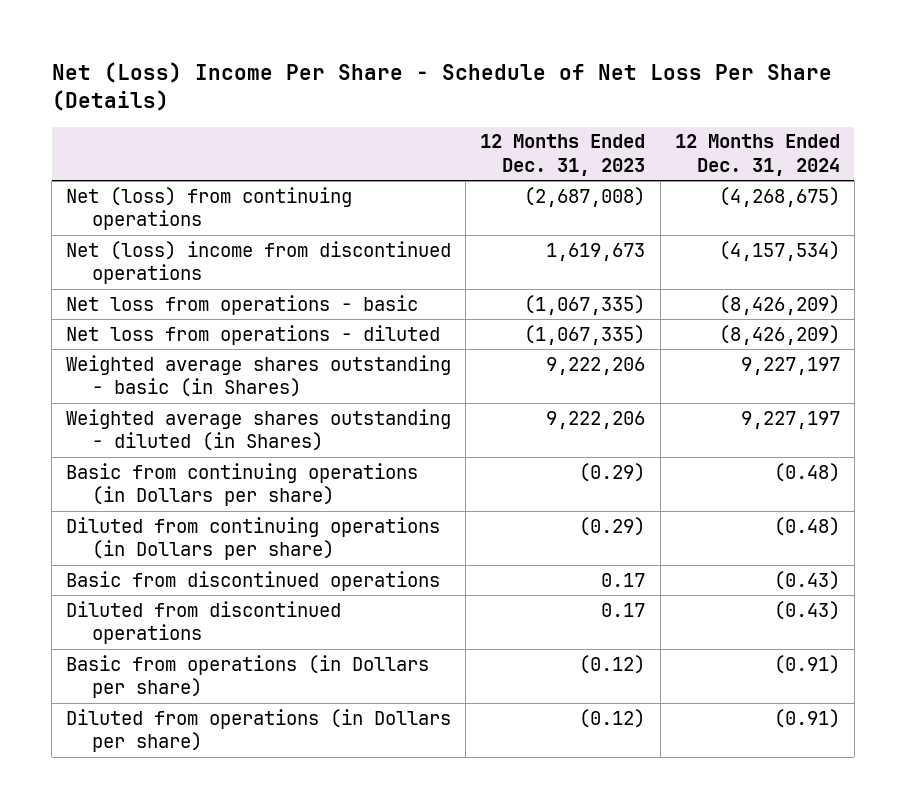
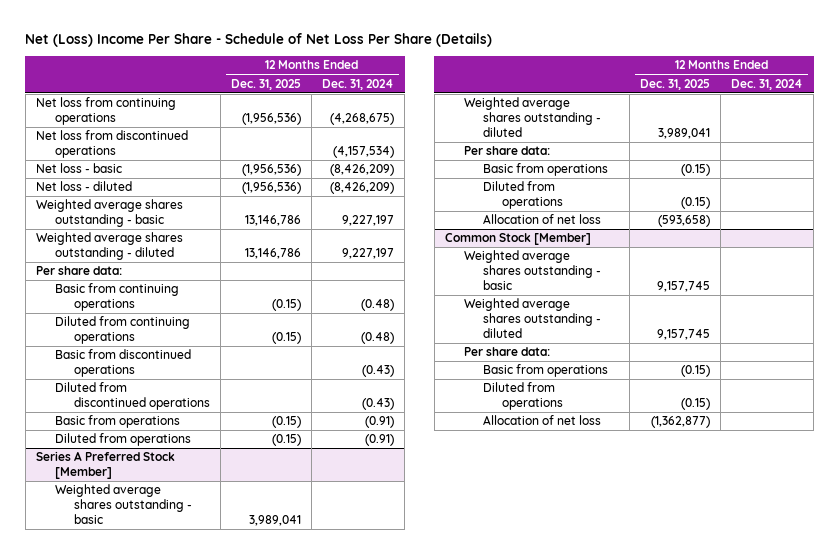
[480,134,646,176] 12 Months Ended Dec. 31, 2023 -> none
none -> [230,78,301,90] Dec. 31, 2025
[66,186,353,231] Net (loss) from continuing operations -> [35,97,176,125] Net loss from continuing operations
[66,240,452,285] Net (loss) income from discontinued operations -> [35,130,188,158] Net loss from discontinued operations
[66,294,419,315] Net loss from operations - basic -> [35,163,122,174] Net loss - basic
[66,324,441,345] Net loss from operations - diluted -> [35,181,132,192] Net loss - diluted
[66,354,452,398] Weighted average shares outstanding - basic (in Shares) -> [35,199,183,227] Weighted average shares outstanding - basic
[66,408,452,452] Weighted average shares outstanding - diluted (in Shares) -> [35,232,183,260] Weighted average shares outstanding - diluted
none -> [35,266,122,276] Per share data:
[66,462,419,507] Basic from continuing operations (in Dollars per share) -> [54,283,179,311] Basic from continuing operations
[66,516,441,561] Diluted from continuing operations (in Dollars per share) -> [54,316,190,344] Diluted from continuing operations
[66,654,430,699] Basic from operations (in Dollars per share) -> [54,415,180,429] Basic from operations
[66,708,452,753] Diluted from operations (in Dollars per share) -> [54,433,191,447] Diluted from operations
none -> [35,451,175,479] Series A Preferred Stock [Member]
none -> [54,484,192,524] Weighted average shares outstanding - basic
none -> [463,97,601,137] Weighted average shares outstanding - diluted
none -> [463,146,550,156] Per share data:
none -> [482,163,608,177] Basic from operations
none -> [482,181,563,209] Diluted from operations
none -> [482,214,601,225] Allocation of net loss
none -> [444,233,591,246] Common Stock [Member]
none -> [463,250,601,290] Weighted average shares outstanding - basic
none -> [463,298,601,338] Weighted average shares outstanding - diluted
none -> [463,347,550,357] Per share data:
none -> [482,364,608,378] Basic from operations
none -> [482,382,563,410] Diluted from operations
none -> [482,415,601,426] Allocation of net loss

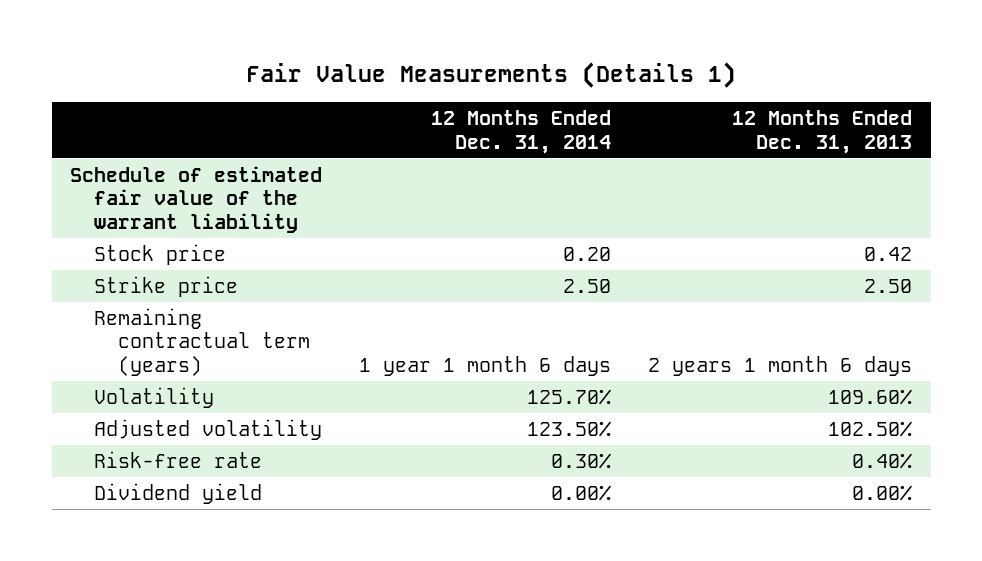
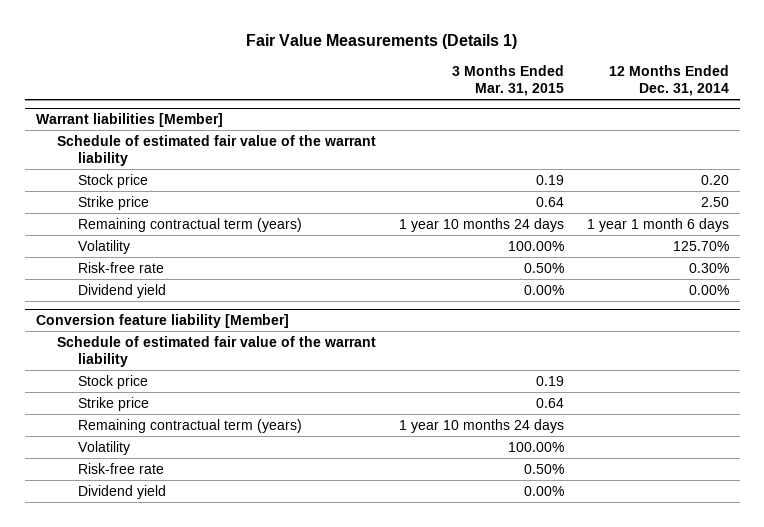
[732,110,913,154] 12 Months Ended Dec. 31, 2013 -> none
none -> [451,64,564,97] 3 Months Ended Mar. 31, 2015
none -> [35,113,223,128] Warrant liabilities [Member]
[94,418,323,440] Adjusted volatility -> none
none -> [35,314,289,329] Conversion feature liability [Member]
none -> [57,335,377,367] Schedule of estimated fair value of the warrant liability
none -> [78,374,149,389] Stock price
none -> [78,396,150,411] Strike price
none -> [78,418,303,433] Remaining contractual term (years)
none -> [78,440,131,455] Volatility
none -> [78,462,165,474] Risk-free rate
none -> [78,484,167,499] Dividend yield

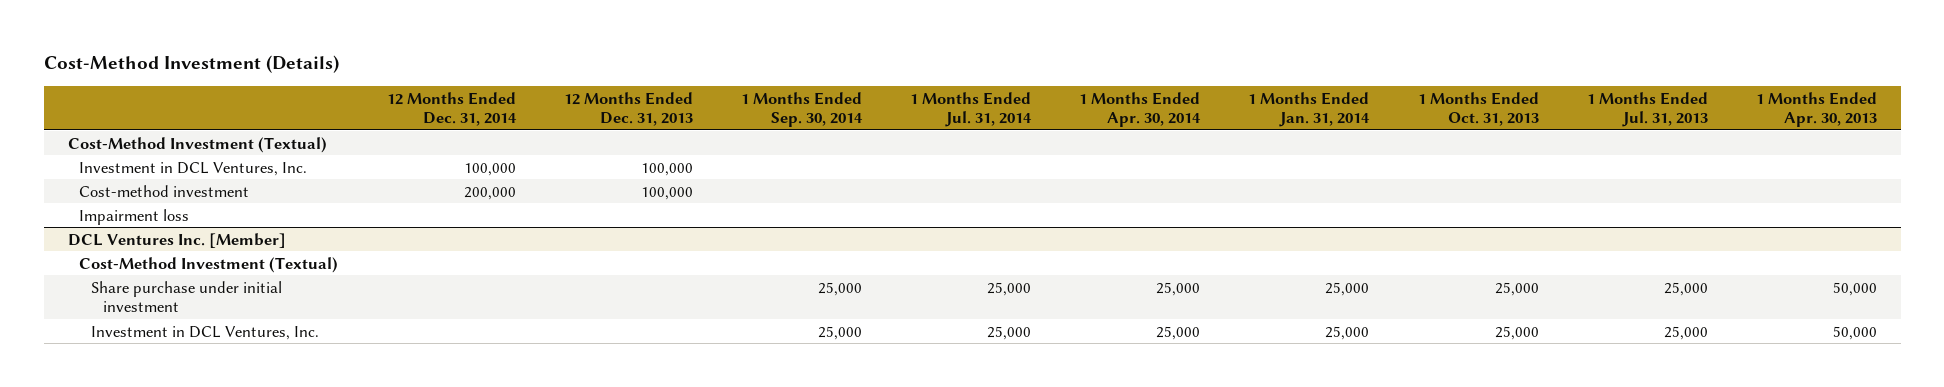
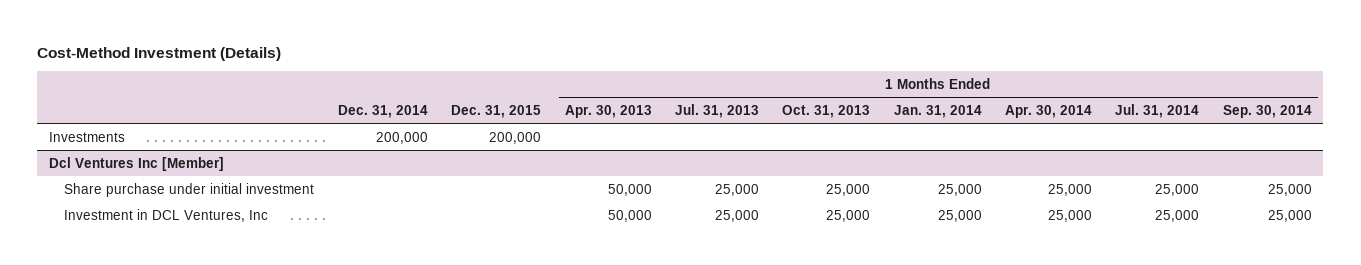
[386,91,517,127] 12 Months Ended Dec. 31, 2014 -> none
[563,91,693,127] 12 Months Ended Dec. 31, 2013 -> none
none -> [337,104,428,118] Dec. 31, 2014
none -> [451,104,542,118] Dec. 31, 2015
[67,136,327,153] Cost-Method Investment (Textual) -> none
[79,161,308,176] Investment in DCL Ventures, Inc. -> none
[79,208,190,225] Impairment loss -> none
[79,256,339,273] Cost-Method Investment (Textual) -> none
[79,184,250,197] Cost-method investment -> [49,131,126,142] Investments
[67,232,286,248] DCL Ventures Inc. [Member] -> [49,156,225,171] Dcl Ventures Inc [Member]
[91,325,320,340] Investment in DCL Ventures, Inc. -> [64,208,269,222] Investment in DCL Ventures, Inc

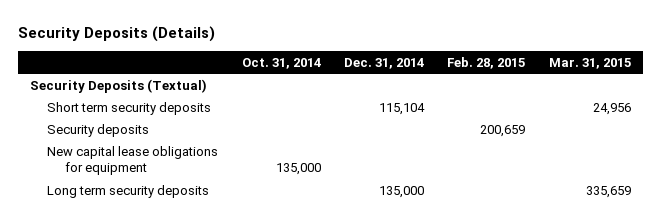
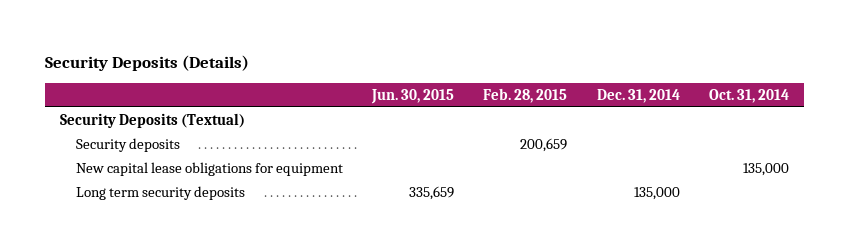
[548,57,631,69] Mar. 31, 2015 -> none
none -> [370,88,454,104] Jun. 30, 2015
[47,101,212,115] Short term security deposits -> none

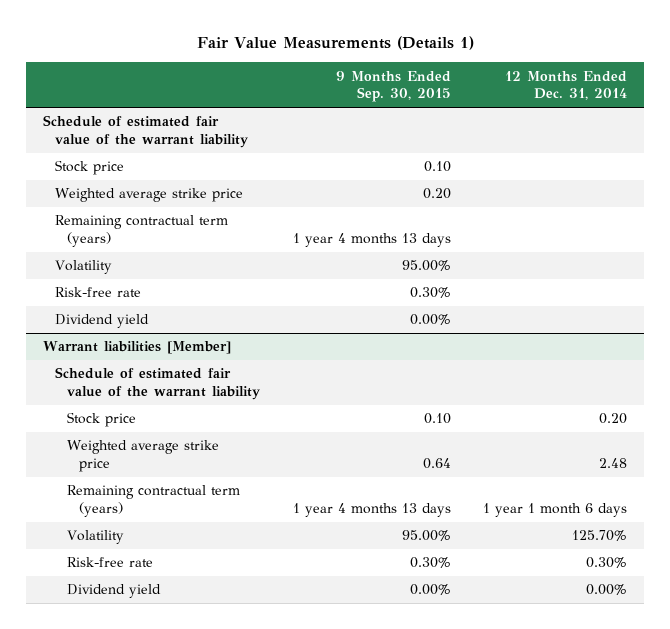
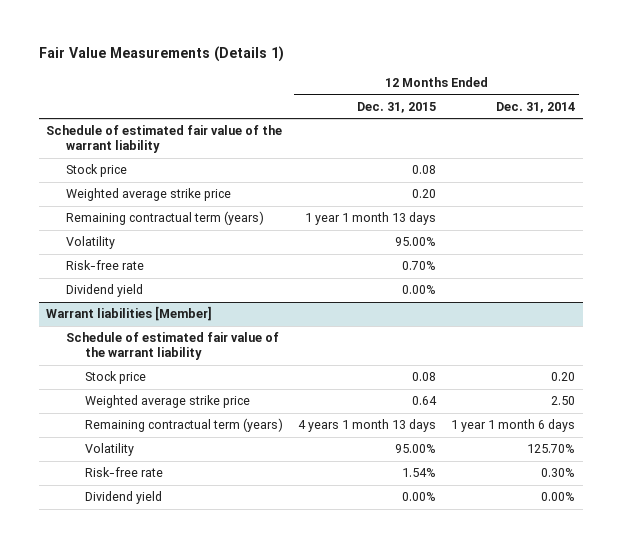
[335,70,451,103] 9 Months Ended Sep. 30, 2015 -> none
none -> [357,101,437,113] Dec. 31, 2015
[599,458,628,469] 2.48 -> [551,396,576,406] 2.50

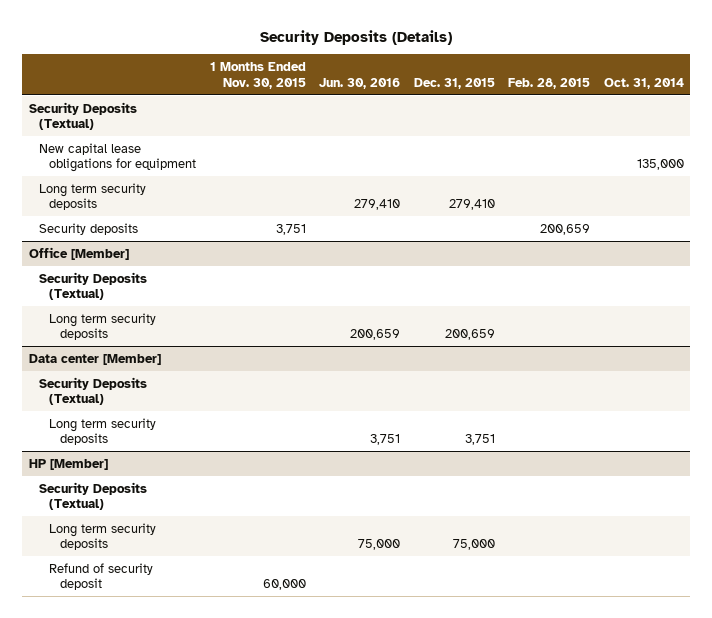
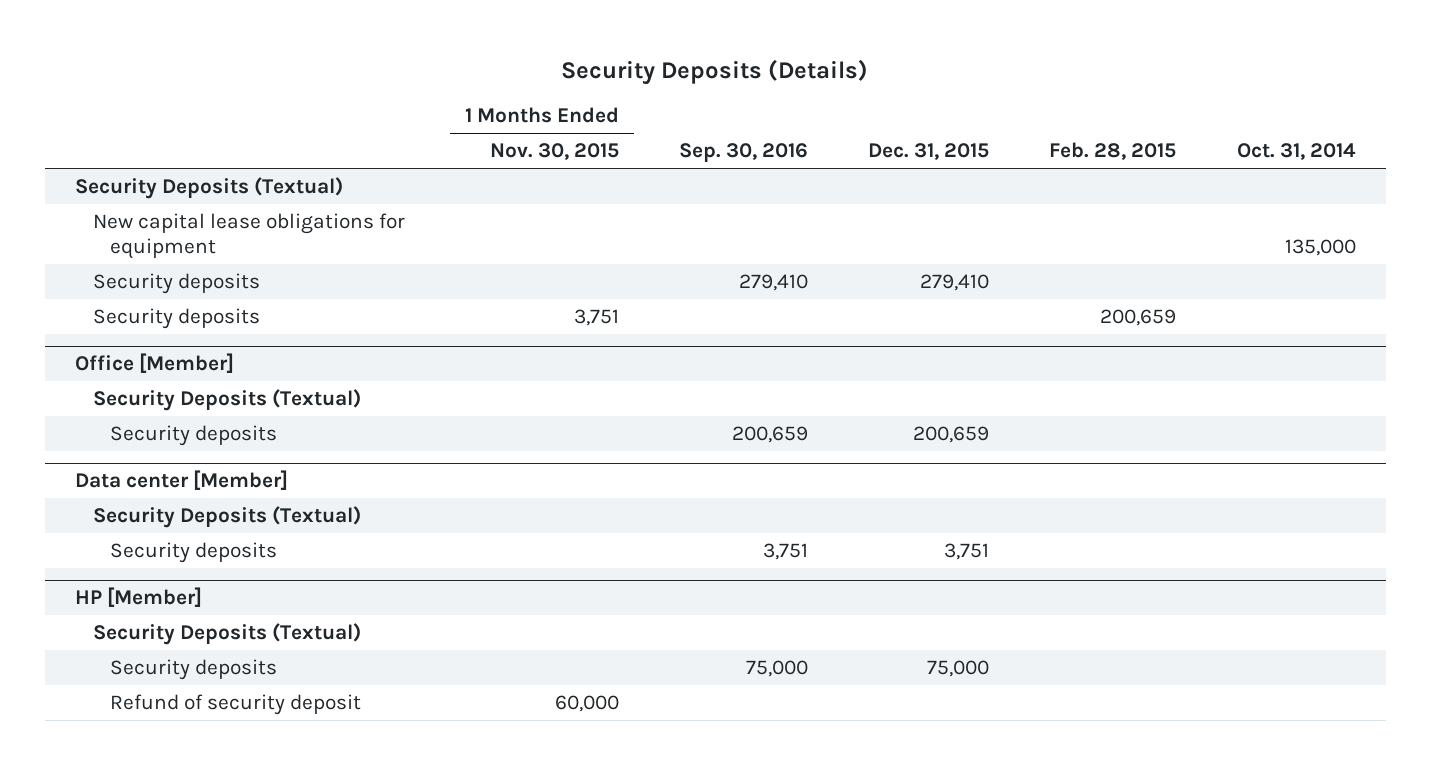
[319,77,401,89] Jun. 30, 2016 -> none
none -> [678,143,808,163] Sep. 30, 2016
[39,182,147,211] Long term security deposits -> [92,273,260,295] Security deposits
[49,312,157,341] Long term security deposits -> [109,425,277,447] Security deposits
[49,417,157,446] Long term security deposits -> [109,542,277,564] Security deposits
[49,522,157,551] Long term security deposits -> [109,659,277,681] Security deposits

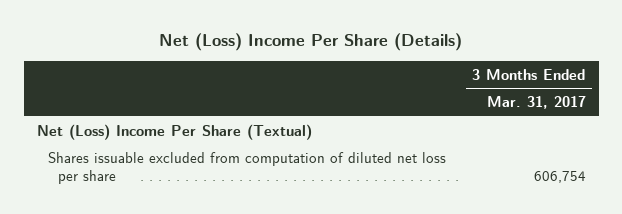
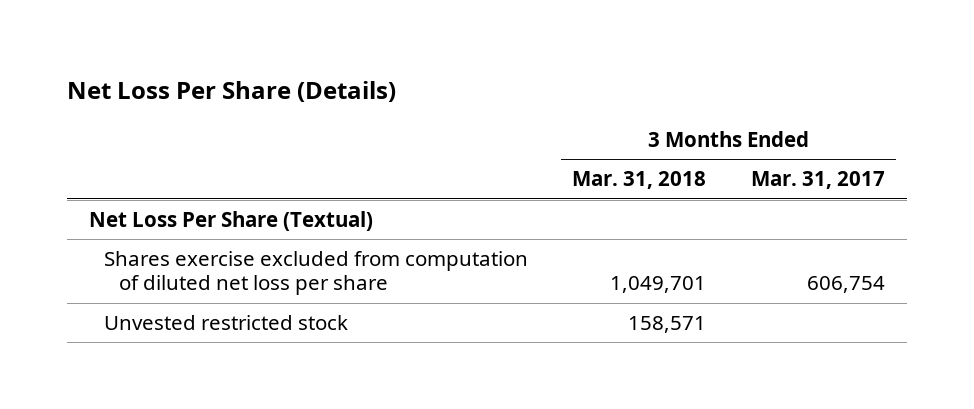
[159,33,463,52] Net (Loss) Income Per Share (Details) -> [66,80,396,102] Net Loss Per Share (Details)
none -> [572,171,707,190] Mar. 31, 2018
[36,123,312,140] Net (Loss) Income Per Share (Textual) -> [88,211,373,232] Net Loss Per Share (Textual)
[47,151,446,185] Shares issuable excluded from computation of diluted net loss per share -> [104,251,529,296] Shares exercise excluded from computation of diluted net loss per share
none -> [104,315,349,331] Unvested restricted stock

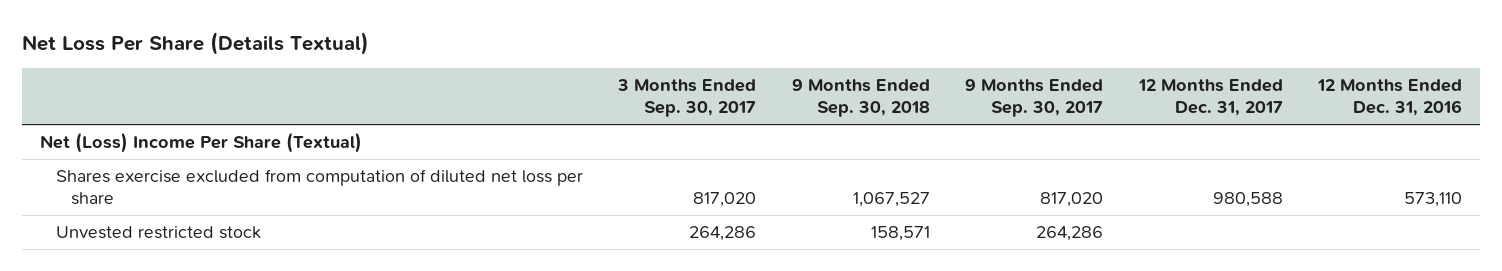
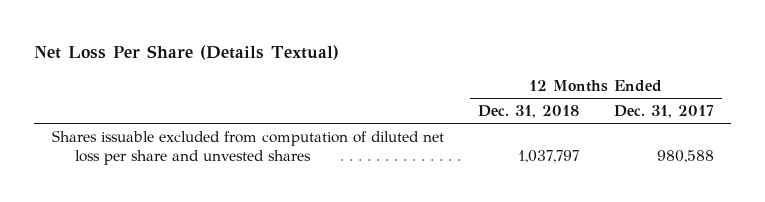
[617,79,757,118] 3 Months Ended Sep. 30, 2017 -> none
[791,79,930,118] 9 Months Ended Sep. 30, 2018 -> none
[965,79,1104,118] 9 Months Ended Sep. 30, 2017 -> none
[1317,79,1463,117] 12 Months Ended Dec. 31, 2016 -> none
none -> [478,105,580,119] Dec. 31, 2018
[40,131,363,153] Net (Loss) Income Per Share (Textual) -> none
[55,225,261,239] Unvested restricted stock -> none
[55,168,583,206] Shares exercise excluded from computation of diluted net loss per share -> [51,129,444,166] Shares issuable excluded from computation of diluted net loss per share and unvested shares

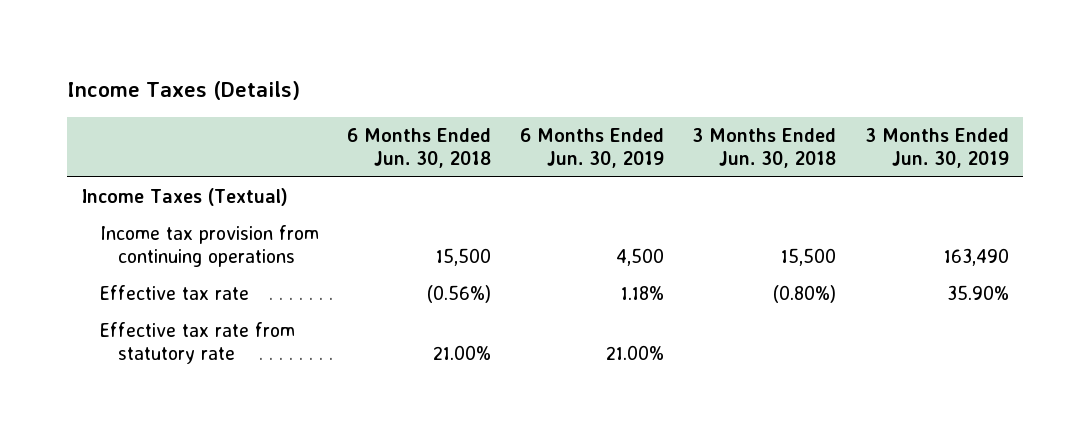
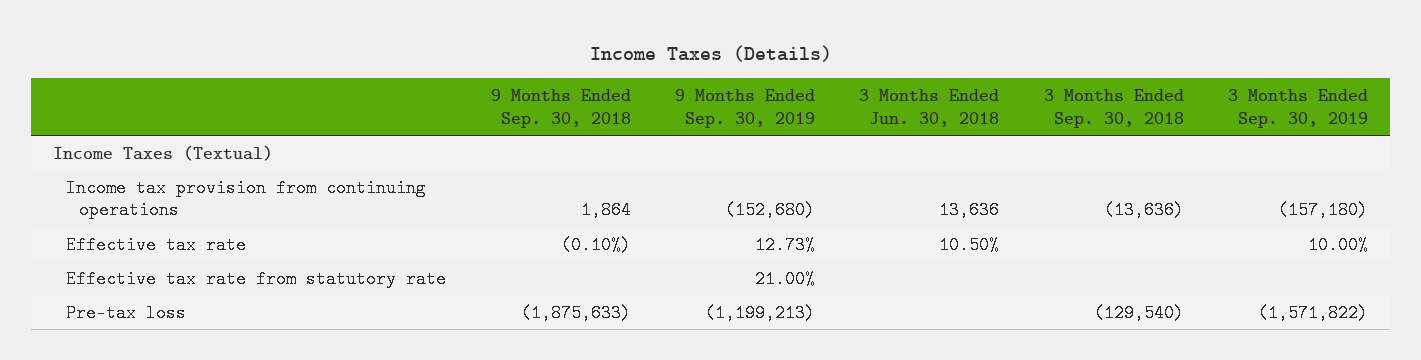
[347,127,492,168] 6 Months Ended Jun. 30, 2018 -> none
[519,127,664,168] 6 Months Ended Jun. 30, 2019 -> none
[864,127,1009,168] 3 Months Ended Jun. 30, 2019 -> none
none -> [490,89,631,128] 9 Months Ended Sep. 30, 2018
none -> [674,89,815,128] 9 Months Ended Sep. 30, 2019
none -> [1043,89,1184,128] 3 Months Ended Sep. 30, 2018
none -> [1227,89,1368,128] 3 Months Ended Sep. 30, 2019
[781,248,837,267] 15,500 -> [939,201,1000,220] 13,636
[773,284,837,303] (0.80%) -> [939,235,1000,254] 10.50%
none -> [66,303,187,322] Pre-tax loss

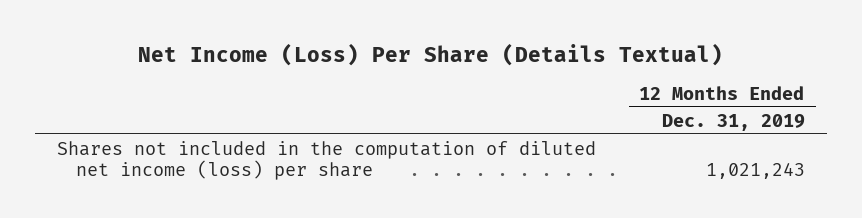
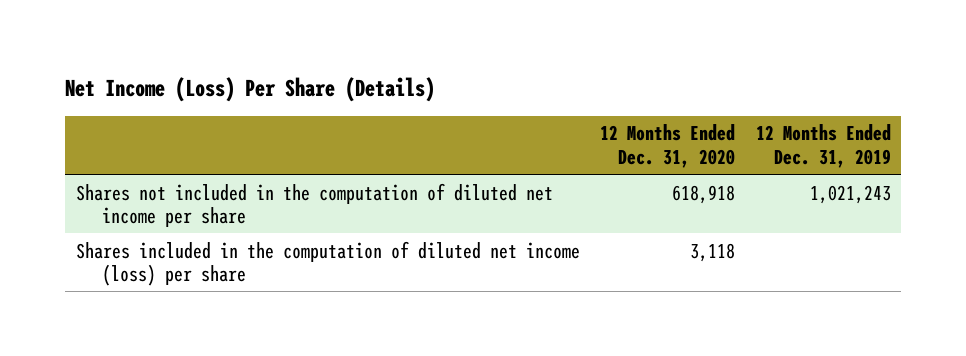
[137,43,723,67] Net Income (Loss) Per Share (Details Textual) -> [65,77,436,103] Net Income (Loss) Per Share (Details)
none -> [600,124,736,168] 12 Months Ended Dec. 31, 2020
[56,140,596,180] Shares not included in the computation of diluted net income (loss) per share -> [75,182,553,227] Shares not included in the computation of diluted net income per share
none -> [75,240,580,286] Shares included in the computation of diluted net income (loss) per share

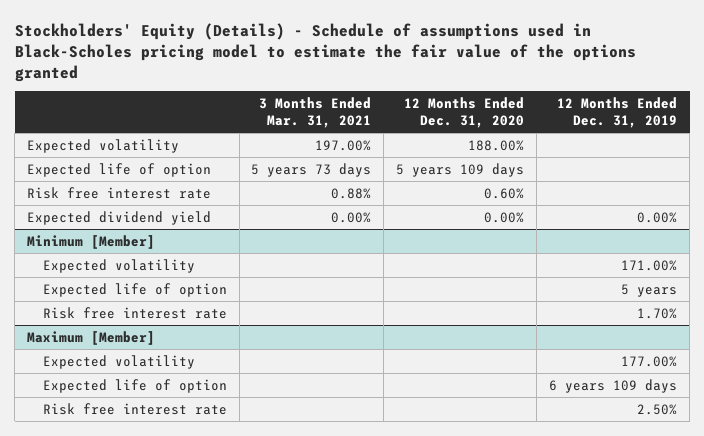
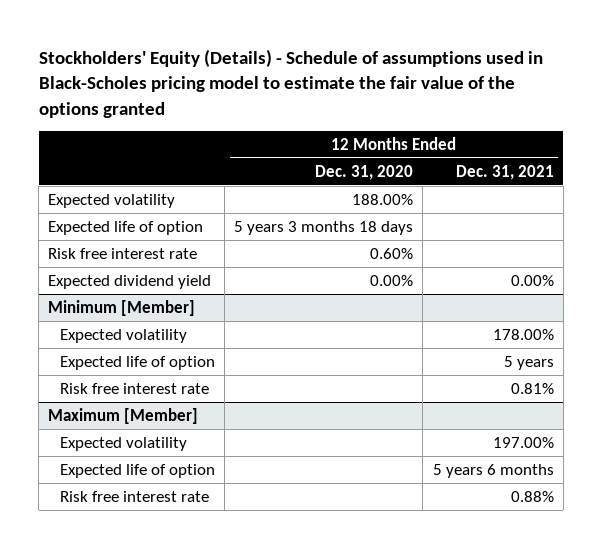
[259,96,372,128] 3 Months Ended Mar. 31, 2021 -> none
[557,96,678,128] 12 Months Ended Dec. 31, 2019 -> none
none -> [455,164,554,180] Dec. 31, 2021
[396,162,525,177] 5 years 109 days -> [234,220,414,235] 5 years 3 months 18 days

